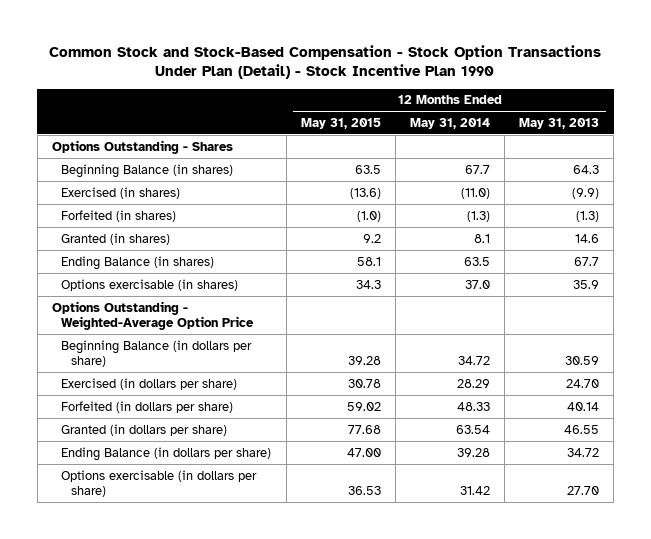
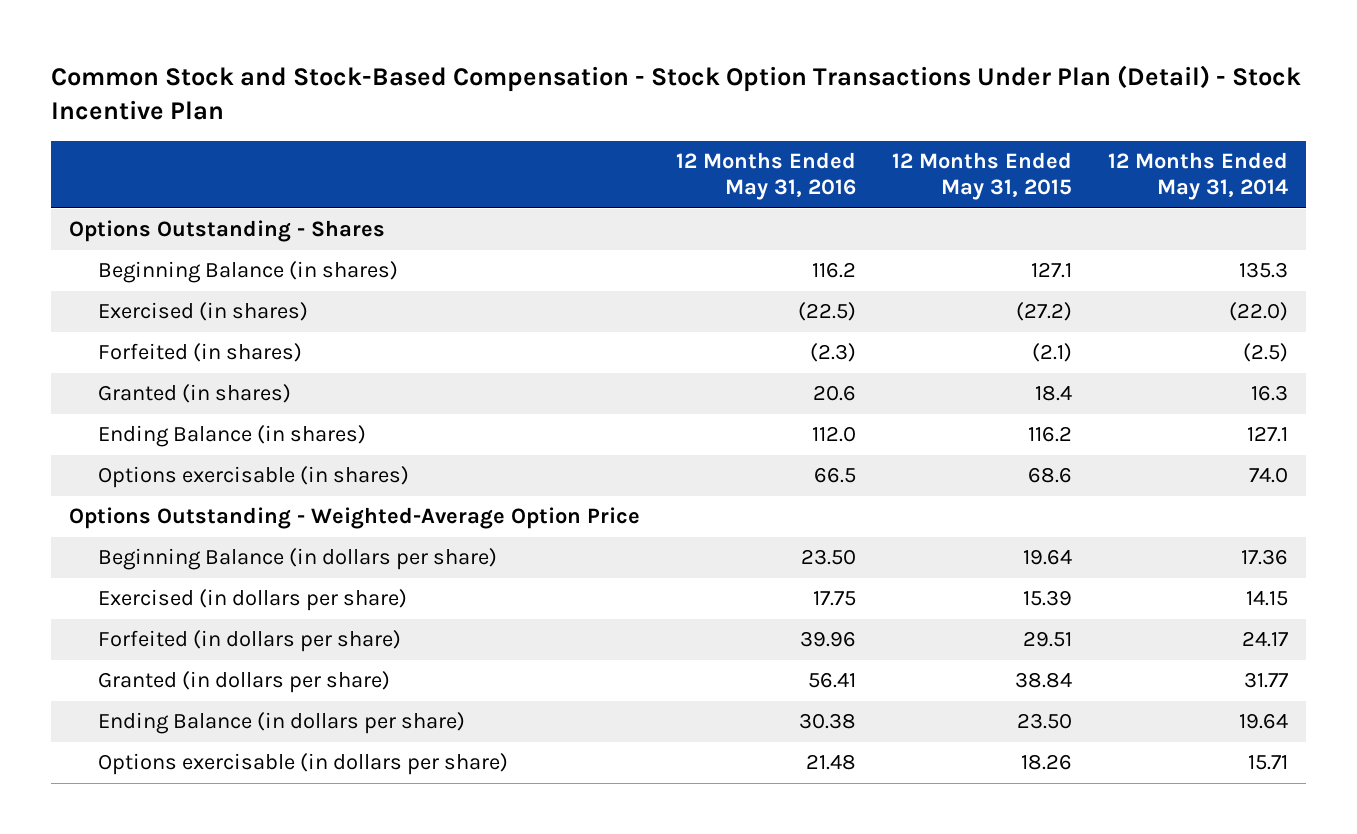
[49,44,602,80] Common Stock and Stock-Based Compensation - Stock Option Transactions Under Plan (Detail) - Stock Incentive Plan 1990 -> [50,64,1301,120] Common Stock and Stock-Based Compensation - Stock Option Transactions Under Plan (Detail) - Stock Incentive Plan
[519,117,600,129] May 31, 2013 -> none
none -> [675,152,856,201] 12 Months Ended May 31, 2016
[354,164,381,174] 63.5 -> [1030,262,1072,279] 127.1
[464,164,490,174] 67.7 -> [1239,262,1289,279] 135.3
[349,187,381,199] (13.6) -> [1015,302,1072,322] (27.2)
[460,187,490,199] (11.0) -> [1229,302,1289,322] (22.0)
[356,210,381,222] (1.0) -> [1031,343,1072,363] (2.1)
[466,210,490,222] (1.3) -> [1243,343,1289,363] (2.5)
[362,233,381,243] 9.2 -> [1034,385,1072,402] 18.4
[473,233,490,243] 8.1 -> [1251,385,1289,402] 16.3
[356,256,381,266] 58.1 -> [1027,426,1072,443] 116.2
[463,256,490,266] 63.5 -> [1247,426,1289,443] 127.1
[355,279,381,289] 34.3 -> [1027,467,1072,484] 68.6
[464,279,490,289] 37.0 -> [1249,467,1289,484] 74.0
[347,355,381,365] 39.28 -> [1022,549,1072,566] 19.64
[457,355,490,365] 34.72 -> [1241,549,1289,566] 17.36
[347,378,381,388] 30.78 -> [1022,590,1072,607] 15.39
[456,378,490,388] 28.29 -> [1246,590,1289,607] 14.15
[346,401,381,411] 59.02 -> [1022,631,1072,648] 29.51
[456,401,490,411] 48.33 -> [1242,631,1289,648] 24.17
[347,424,381,434] 77.68 -> [1014,672,1072,689] 38.84
[455,424,490,434] 63.54 -> [1244,672,1289,689] 31.77
[346,447,381,457] 47.00 -> [1016,713,1072,730] 23.50
[456,447,490,457] 39.28 -> [1239,713,1289,730] 19.64
[347,485,381,495] 36.53 -> [1020,754,1072,771] 18.26
[459,485,490,495] 31.42 -> [1248,755,1289,771] 15.71

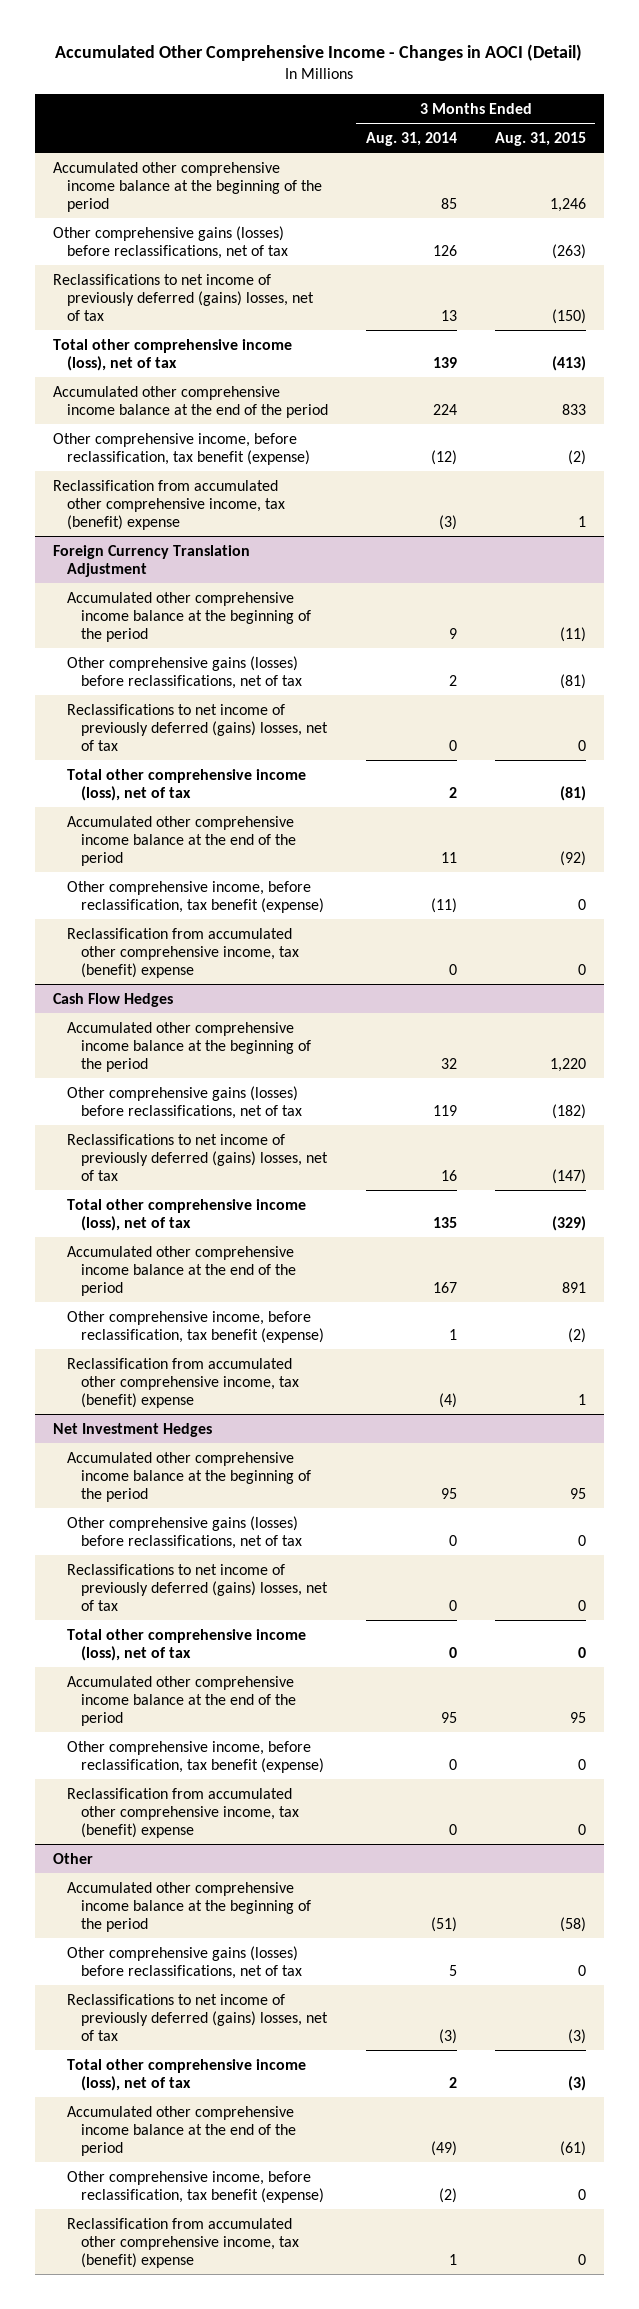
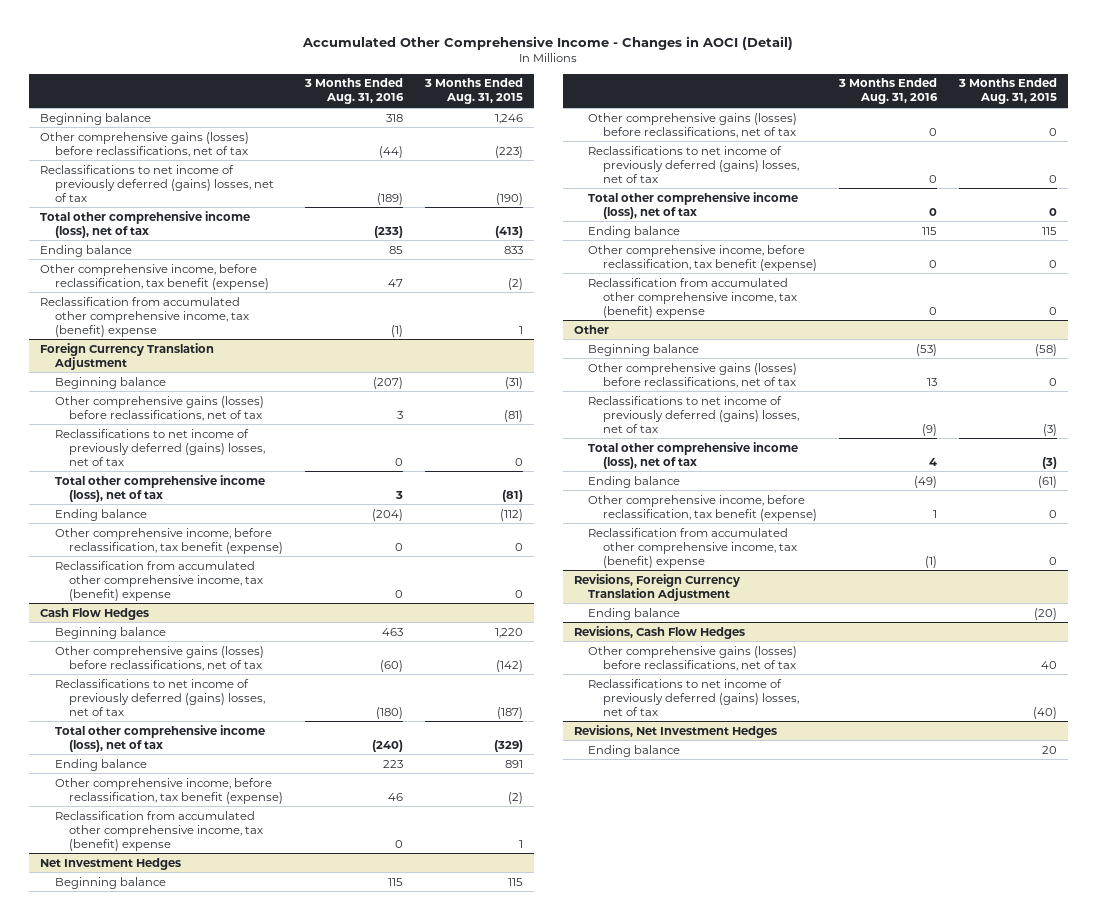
[365,131,457,146] Aug. 31, 2014 -> none
none -> [304,78,405,105] 3 Months Ended Aug. 31, 2016
[53,161,323,212] Accumulated other comprehensive income balance at the beginning of the period -> [39,112,151,125] Beginning balance
[551,243,586,259] (263) -> [495,145,524,158] (223)
[551,308,586,324] (150) -> [496,192,524,205] (190)
[53,385,329,418] Accumulated other comprehensive income balance at the end of the period -> [39,244,132,257] Ending balance
[67,591,311,642] Accumulated other comprehensive income balance at the beginning of the period -> none
none -> [54,376,166,389] Beginning balance
[67,815,296,866] Accumulated other comprehensive income balance at the end of the period -> none
none -> [54,508,147,521] Ending balance
[67,1021,311,1072] Accumulated other comprehensive income balance at the beginning of the period -> [54,626,166,639] Beginning balance
[551,1103,586,1119] (182) -> [496,659,524,672] (142)
[551,1168,586,1184] (147) -> [497,706,524,719] (187)
[67,1245,296,1296] Accumulated other comprehensive income balance at the end of the period -> [54,758,147,771] Ending balance
[67,1451,311,1502] Accumulated other comprehensive income balance at the beginning of the period -> none
none -> [54,876,166,889] Beginning balance
[67,1675,296,1726] Accumulated other comprehensive income balance at the end of the period -> none
none -> [588,225,681,238] Ending balance
[67,1881,311,1932] Accumulated other comprehensive income balance at the beginning of the period -> none
none -> [588,343,700,356] Beginning balance
[67,2105,296,2156] Accumulated other comprehensive income balance at the end of the period -> none
none -> [588,475,681,488] Ending balance
none -> [573,573,740,601] Revisions, Foreign Currency Translation Adjustment
none -> [588,607,681,620] Ending balance
none -> [573,625,745,639] Revisions, Cash Flow Hedges
none -> [588,645,798,671] Other comprehensive gains (losses) before reclassifications, net of tax
none -> [588,678,800,716] Reclassifications to net income of previously deferred (gains) losses, net of tax
none -> [573,724,777,738] Revisions, Net Investment Hedges
none -> [588,744,681,757] Ending balance

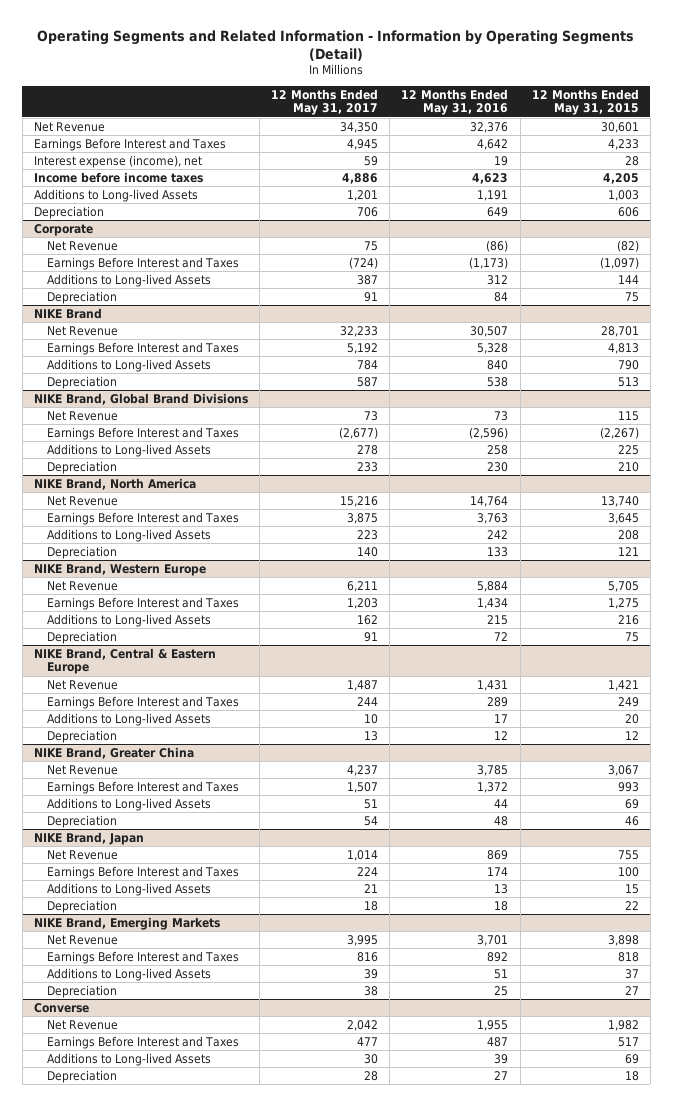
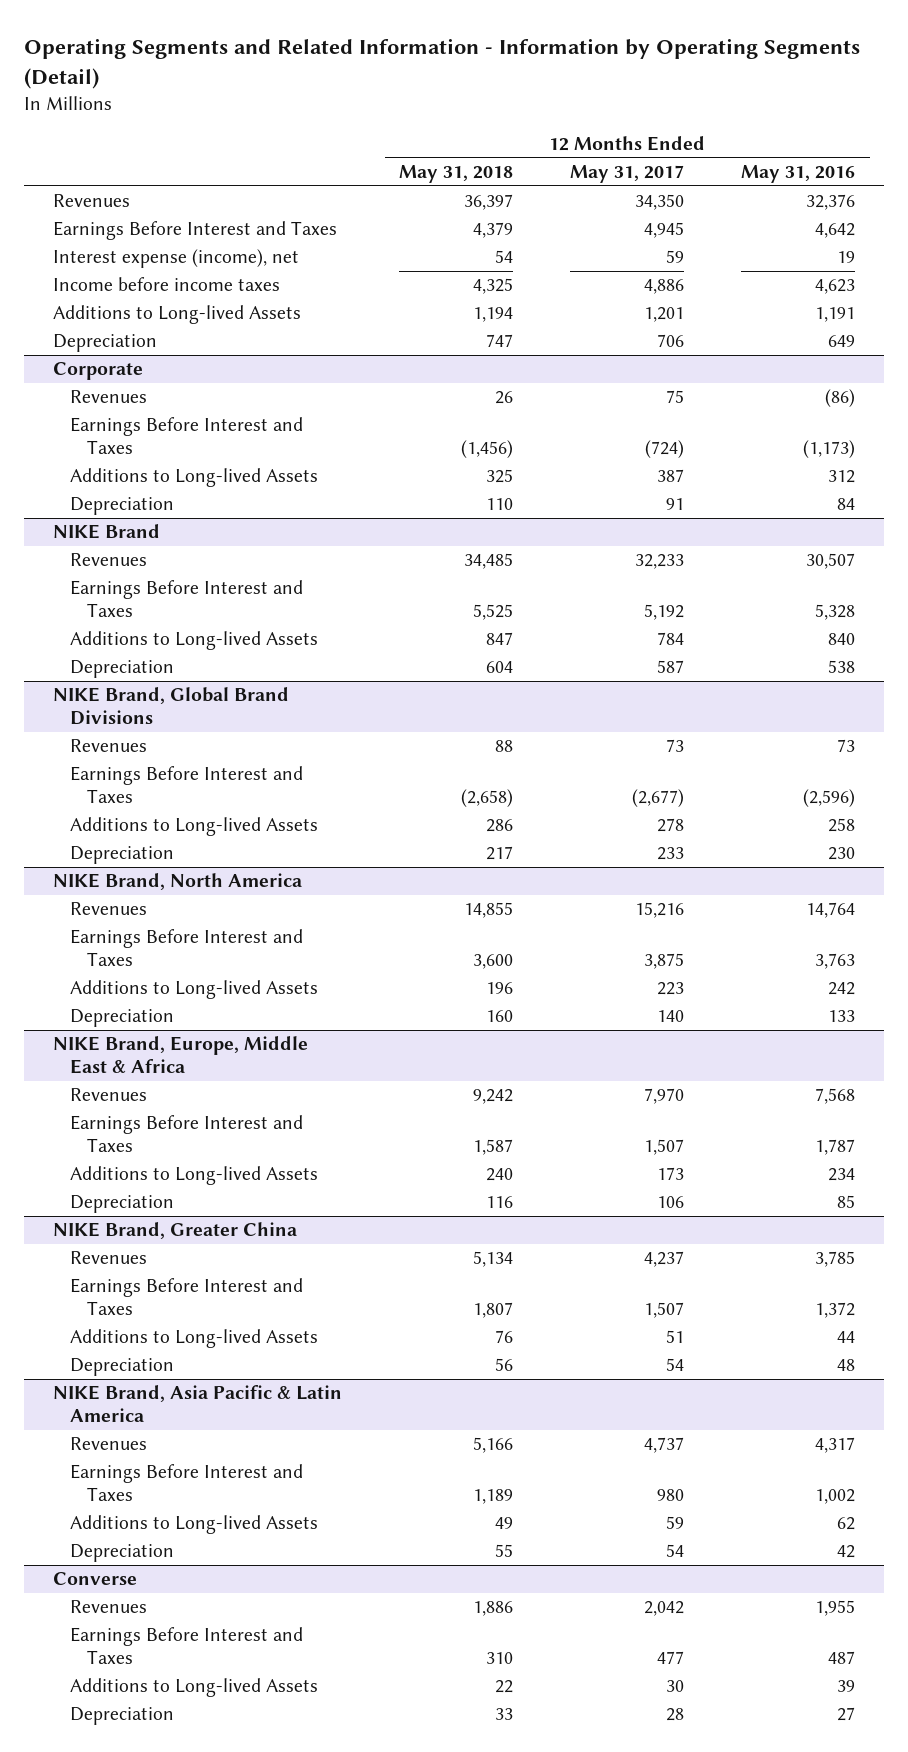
[531,88,639,116] 12 Months Ended May 31, 2015 -> none
none -> [398,164,513,183] May 31, 2018
[34,121,106,132] Net Revenue -> [52,194,130,208] Revenues
[46,240,118,251] Net Revenue -> [69,390,147,404] Revenues
[46,325,118,336] Net Revenue -> [69,553,147,567] Revenues
[46,410,118,421] Net Revenue -> [69,739,147,753] Revenues
[46,495,118,506] Net Revenue -> [69,902,147,916] Revenues
[34,562,207,576] NIKE Brand, Western Europe -> none
[46,580,118,591] Net Revenue -> none
[34,647,217,675] NIKE Brand, Central & Eastern Europe -> none
[46,679,118,690] Net Revenue -> none
[46,695,239,709] Earnings Before Interest and Taxes -> none
[46,712,211,726] Additions to Long-lived Assets -> none
[46,729,117,743] Depreciation -> none
none -> [52,1036,308,1074] NIKE Brand, Europe, Middle East & Africa
none -> [69,1088,147,1102] Revenues
[347,597,379,609] 1,203 -> [644,1138,685,1155] 1,507
[477,597,509,609] 1,434 -> [815,1138,856,1155] 1,787
[357,614,379,625] 162 -> [657,1167,685,1181] 173
[487,614,509,625] 215 -> [828,1168,856,1182] 234
[364,631,379,642] 91 -> [657,1196,685,1209] 106
[494,631,509,641] 72 -> [837,1195,856,1209] 85
[46,764,118,775] Net Revenue -> [69,1251,147,1265] Revenues
[34,831,145,845] NIKE Brand, Japan -> none
[46,849,118,860] Net Revenue -> none
[34,916,221,930] NIKE Brand, Emerging Markets -> none
[46,934,118,945] Net Revenue -> none
[46,950,239,964] Earnings Before Interest and Taxes -> none
[46,967,211,981] Additions to Long-lived Assets -> none
[46,984,117,998] Depreciation -> none
none -> [52,1385,342,1422] NIKE Brand, Asia Pacific & Latin America
none -> [69,1437,147,1451] Revenues
[357,866,379,876] 224 -> [657,1488,685,1501] 980
[487,866,509,876] 174 -> [815,1488,856,1504] 1,002
[364,883,379,893] 21 -> [666,1516,685,1530] 59
[494,883,509,894] 13 -> [837,1517,856,1531] 62
[364,900,379,911] 18 -> [666,1544,685,1558] 54
[494,900,509,911] 18 -> [837,1545,856,1559] 42
[46,1019,118,1030] Net Revenue -> [69,1600,147,1614] Revenues

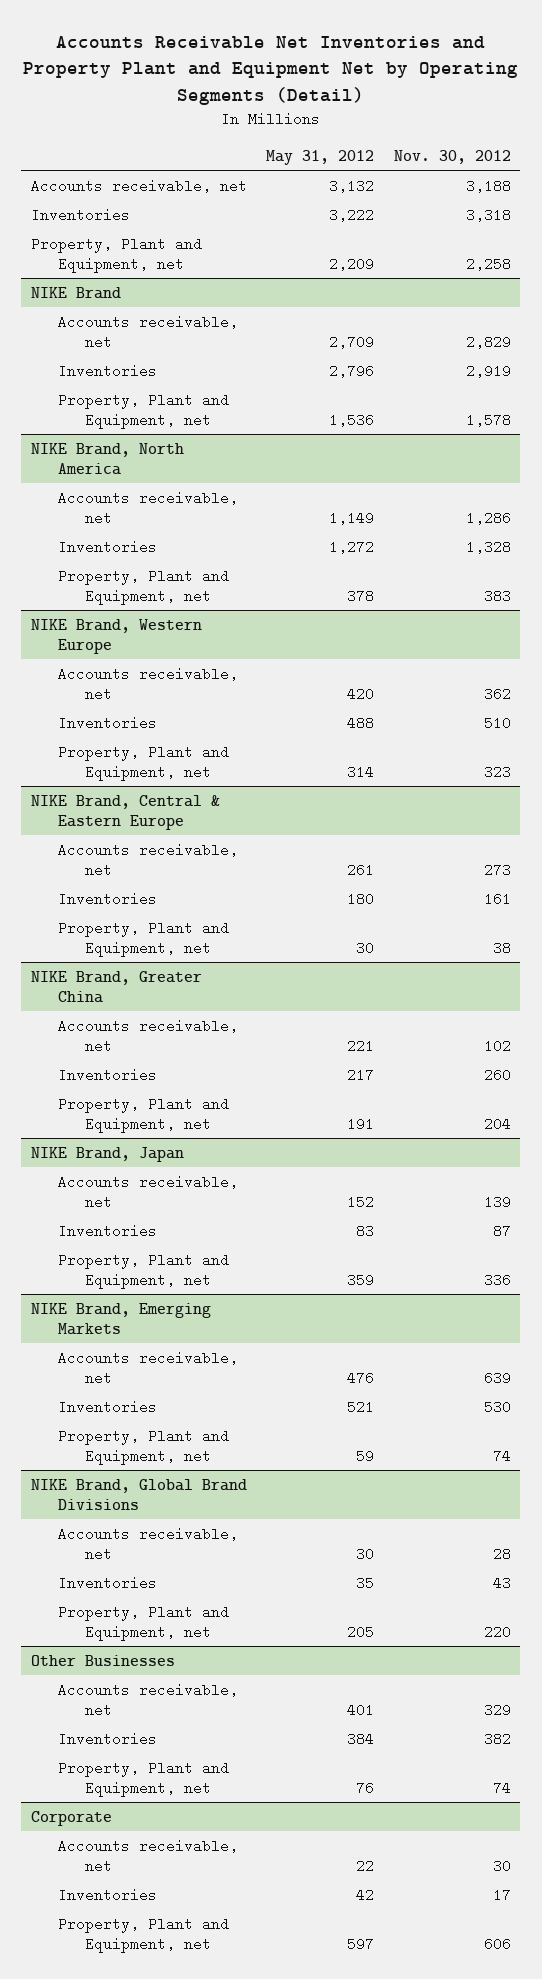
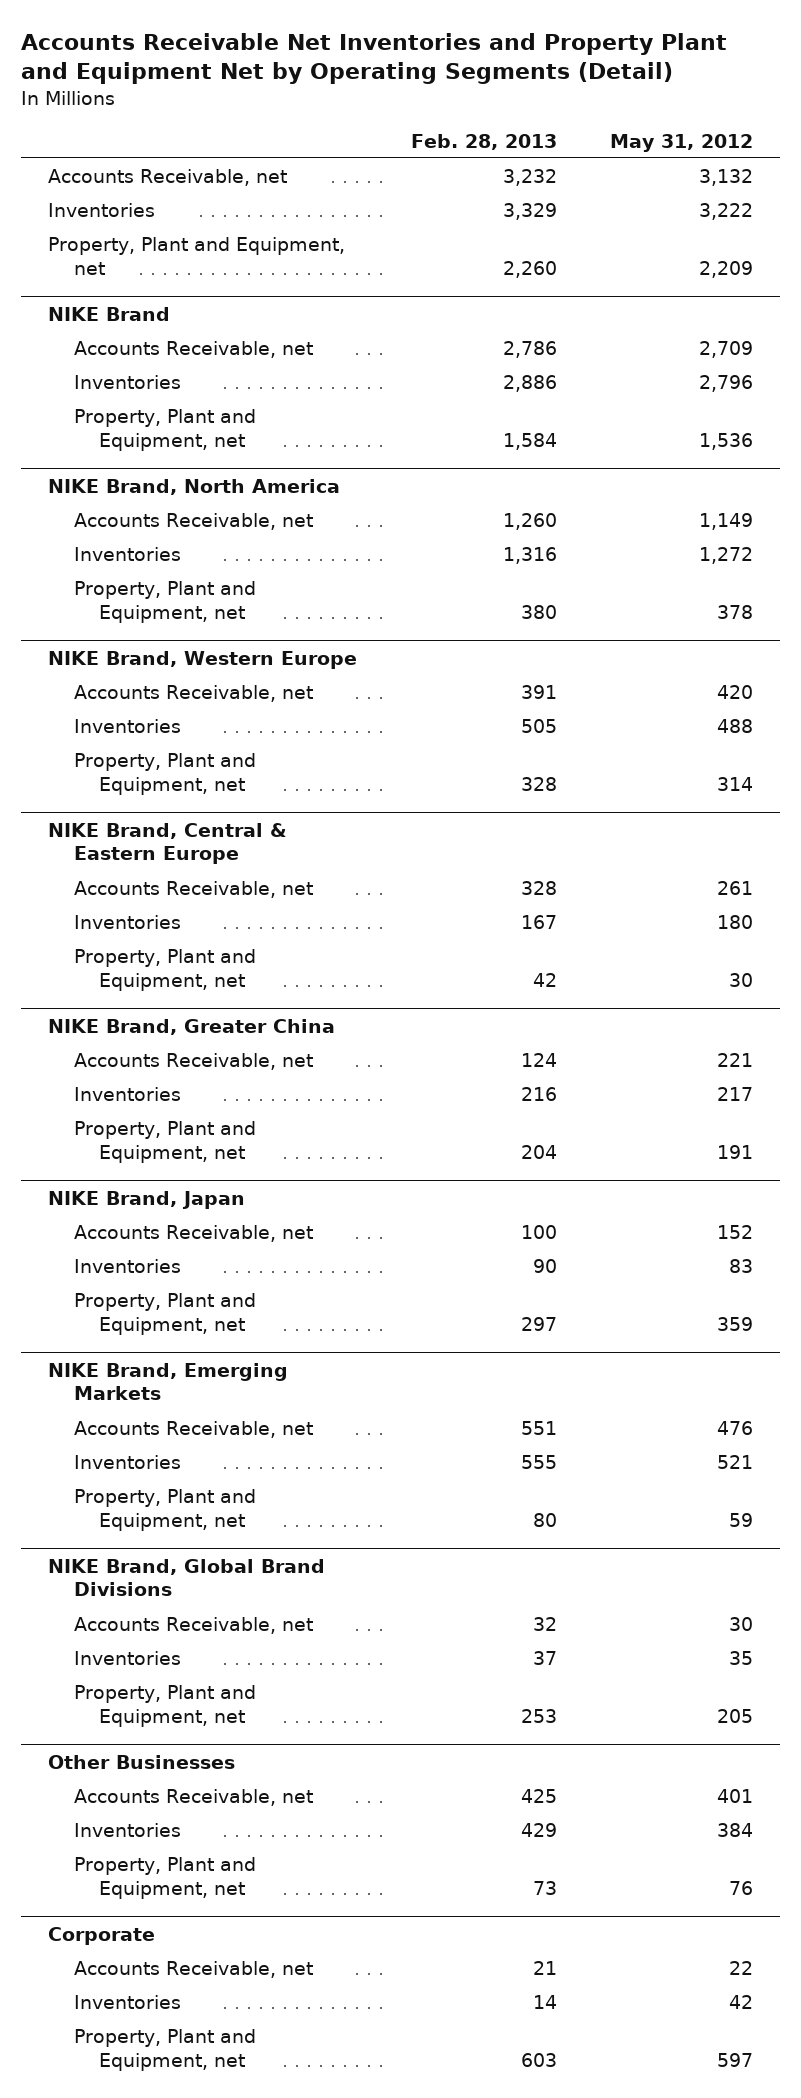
[393,149,511,164] Nov. 30, 2012 -> none
none -> [410,133,557,150] Feb. 28, 2013
[30,178,247,193] Accounts receivable, net -> [47,169,287,187] Accounts Receivable, net
[58,314,239,349] Accounts receivable, net -> [73,341,313,359] Accounts Receivable, net
[58,490,239,525] Accounts receivable, net -> [73,513,313,531] Accounts Receivable, net
[58,666,239,701] Accounts receivable, net -> [73,685,313,703] Accounts Receivable, net
[58,842,239,877] Accounts receivable, net -> [73,881,313,899] Accounts Receivable, net
[58,1018,239,1053] Accounts receivable, net -> [73,1053,313,1071] Accounts Receivable, net
[58,1174,239,1209] Accounts receivable, net -> [73,1225,313,1243] Accounts Receivable, net
[58,1350,239,1385] Accounts receivable, net -> [73,1421,313,1439] Accounts Receivable, net
[58,1526,239,1561] Accounts receivable, net -> [73,1617,313,1635] Accounts Receivable, net
[58,1682,239,1717] Accounts receivable, net -> [73,1789,313,1807] Accounts Receivable, net
[58,1838,239,1873] Accounts receivable, net -> [73,1961,313,1979] Accounts Receivable, net

